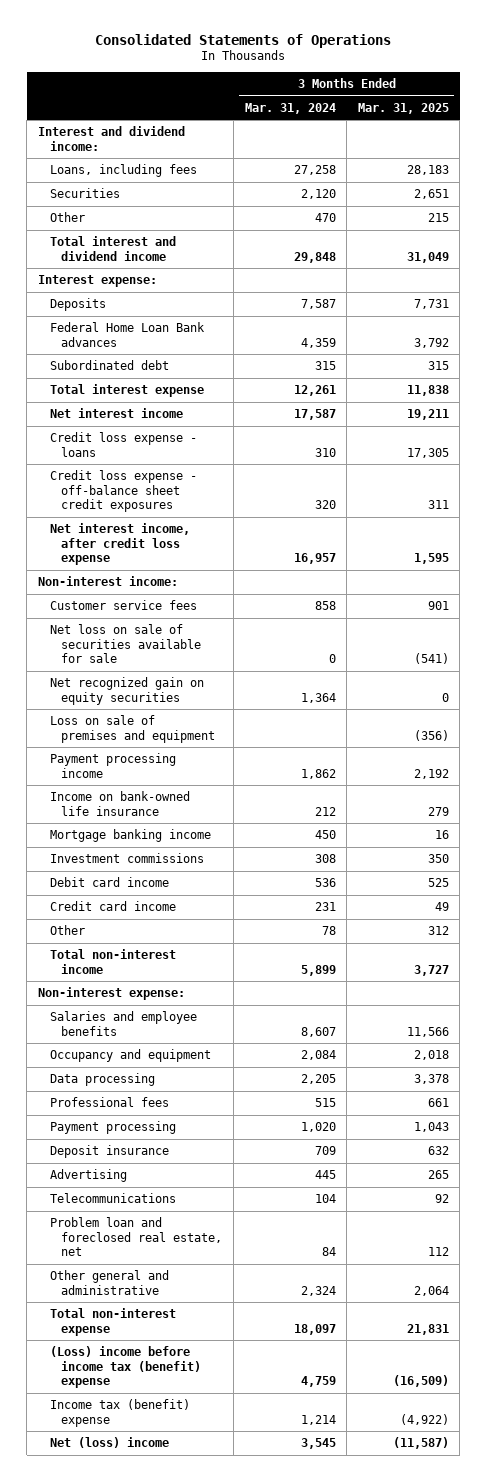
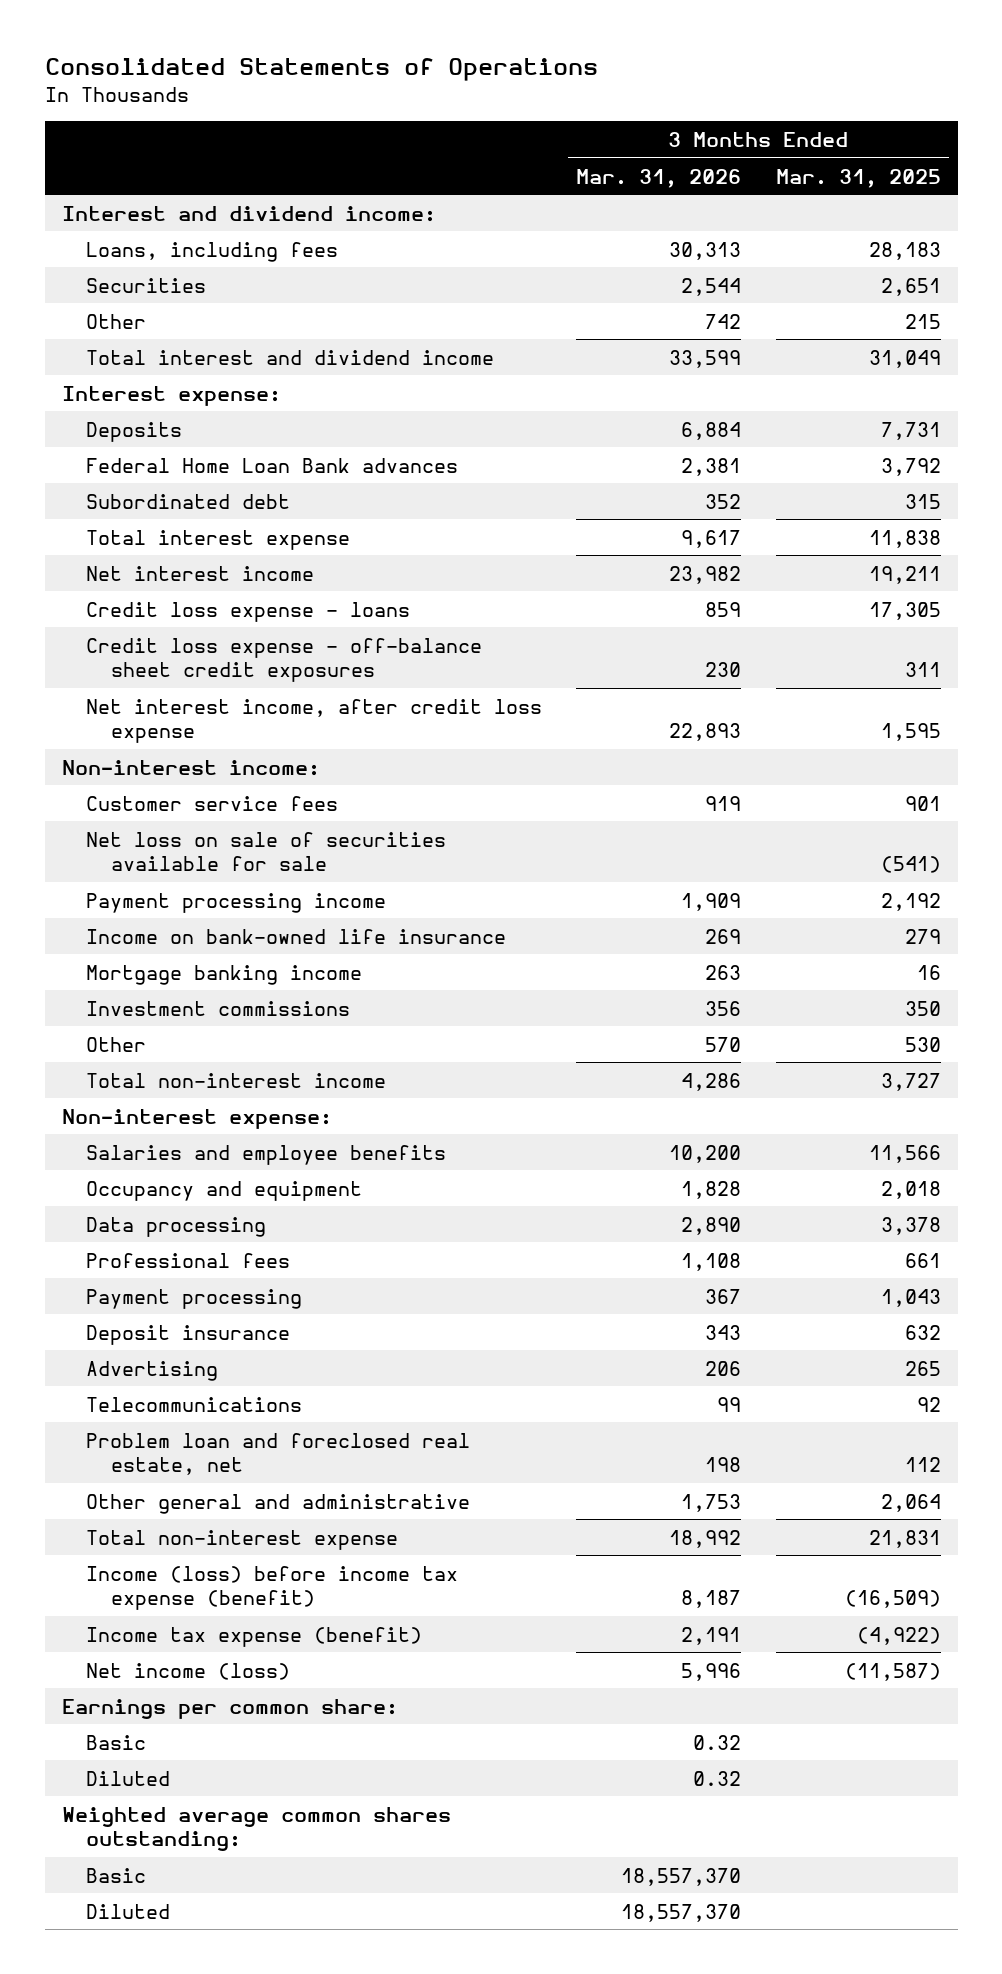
[244,102,336,114] Mar. 31, 2024 -> none
none -> [576,168,742,188] Mar. 31, 2026
[49,677,204,705] Net recognized gain on equity securities -> none
[49,715,216,743] Loss on sale of premises and equipment -> none
[49,877,169,888] Debit card income -> none
[49,901,176,912] Credit card income -> none
[427,926,449,936] 312 -> [904,1036,941,1052] 530
[49,1346,202,1389] (Loss) income before income tax (benefit) expense -> [86,1565,459,1611] Income (loss) before income tax expense (benefit)
[49,1399,190,1427] Income tax (benefit) expense -> [86,1626,423,1647] Income tax expense (benefit)
[49,1437,169,1449] Net (loss) income -> [86,1662,291,1680] Net income (loss)
none -> [61,1698,398,1719] Earnings per common share:
none -> [86,1734,147,1750] Basic
none -> [86,1770,171,1786] Diluted
none -> [61,1806,451,1852] Weighted average common shares outstanding:
none -> [86,1867,147,1883] Basic
none -> [86,1903,171,1919] Diluted

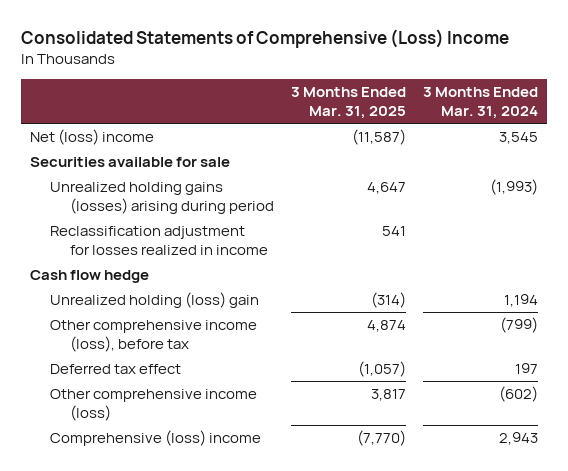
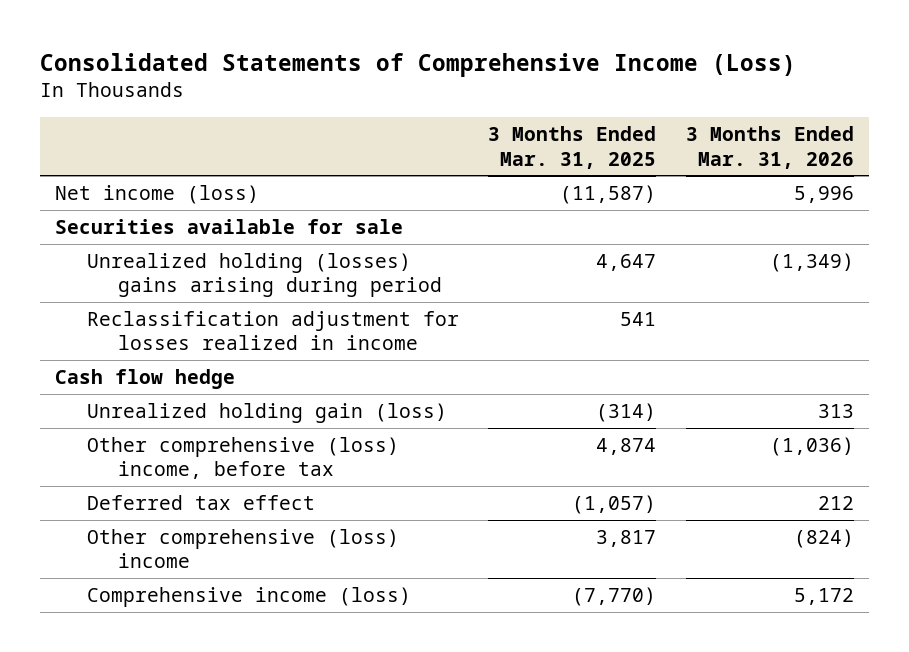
[21,29,510,49] Consolidated Statements of Comprehensive (Loss) Income -> [40,52,797,77] Consolidated Statements of Comprehensive Income (Loss)
[423,87,539,120] 3 Months Ended Mar. 31, 2024 -> none
none -> [685,126,854,169] 3 Months Ended Mar. 31, 2026
[29,128,154,145] Net (loss) income -> [55,184,260,204] Net income (loss)
[49,181,274,214] Unrealized holding gains (losses) arising during period -> [86,252,443,298] Unrealized holding (losses) gains arising during period
[49,291,259,308] Unrealized holding (loss) gain -> [86,402,447,423] Unrealized holding gain (loss)
[49,319,257,352] Other comprehensive income (loss), before tax -> [86,436,399,480] Other comprehensive (loss) income, before tax
[49,388,257,421] Other comprehensive income (loss) -> [86,528,399,569] Other comprehensive (loss) income
[49,429,261,446] Comprehensive (loss) income -> [86,586,411,607] Comprehensive income (loss)

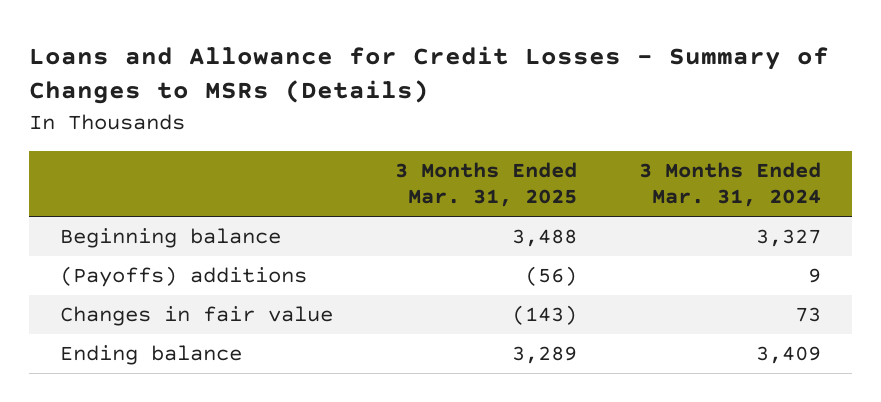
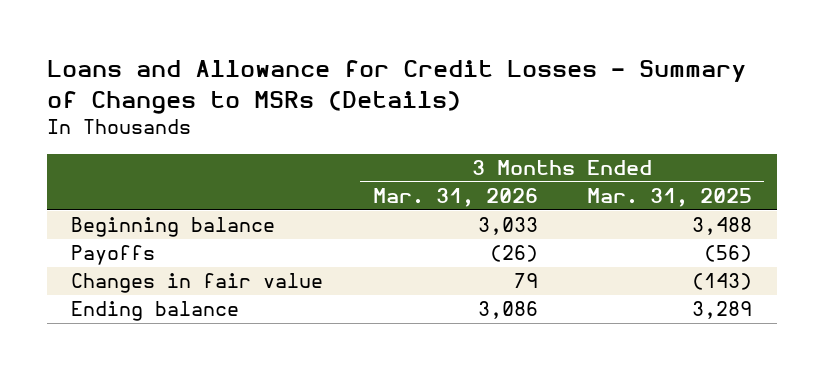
[639,162,822,208] 3 Months Ended Mar. 31, 2024 -> none
none -> [372,188,538,208] Mar. 31, 2026
[59,266,307,288] (Payoffs) additions -> [71,245,156,266] Payoffs

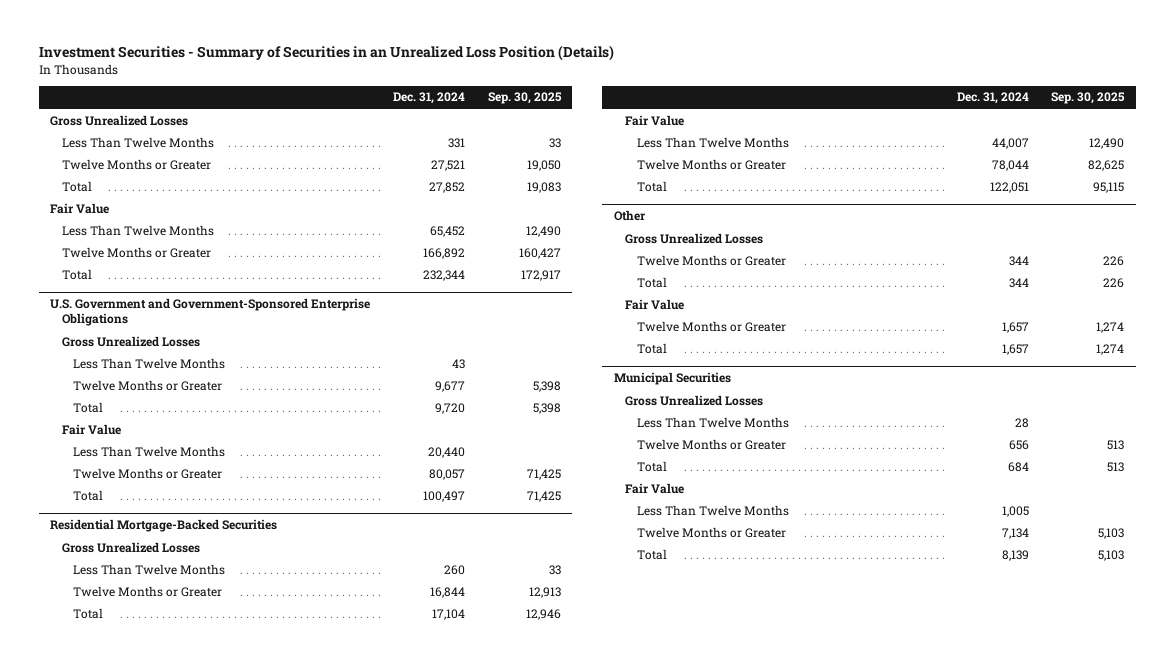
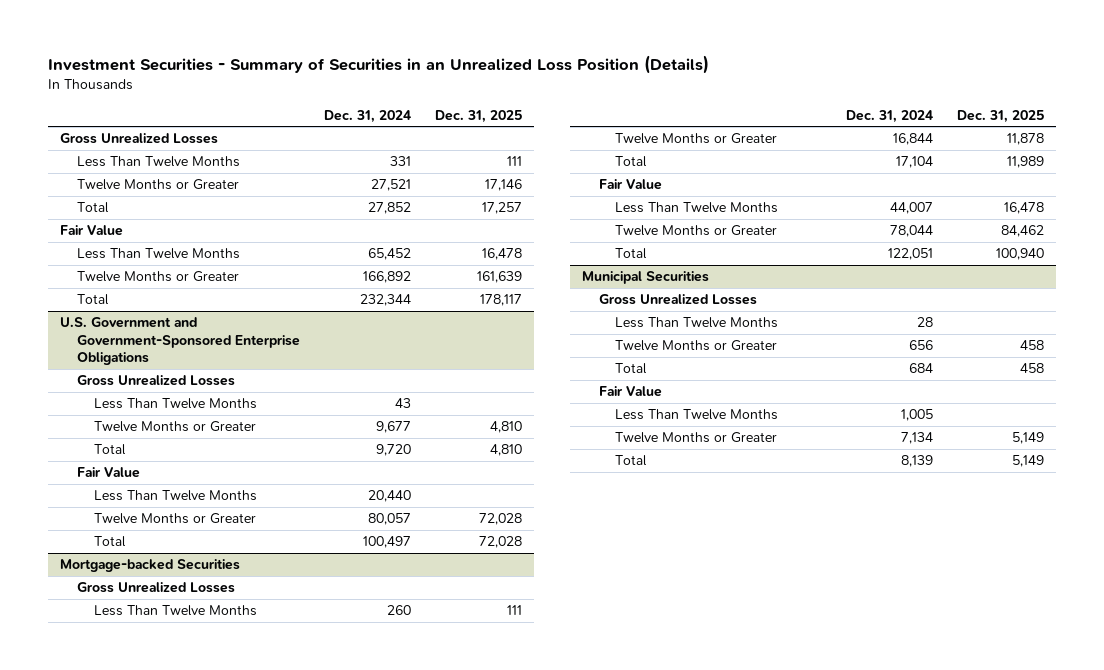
[487,92,562,105] Sep. 30, 2025 -> none
none -> [435,109,523,123] Dec. 31, 2025
[50,519,278,533] Residential Mortgage-Backed Securities -> [60,559,241,573] Mortgage-backed Securities
[613,210,646,222] Other -> none
[625,232,764,244] Gross Unrealized Losses -> none
[636,254,786,266] Twelve Months or Greater -> none
[636,276,667,288] Total -> none
[625,298,685,310] Fair Value -> none
[636,320,786,332] Twelve Months or Greater -> none
[636,342,667,354] Total -> none

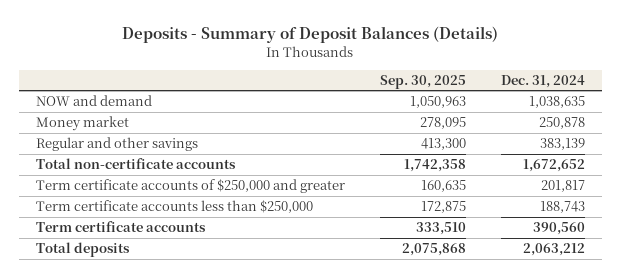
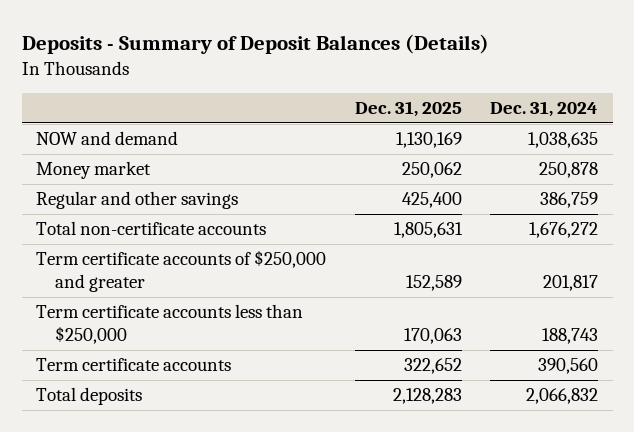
[379,74,466,89] Sep. 30, 2025 -> none
none -> [354,101,462,118] Dec. 31, 2025
[539,138,585,151] 383,139 -> [540,192,599,209] 386,759
[522,159,585,173] 1,672,652 -> [529,222,599,239] 1,676,272
[522,243,585,257] 2,063,212 -> [526,388,599,405] 2,066,832

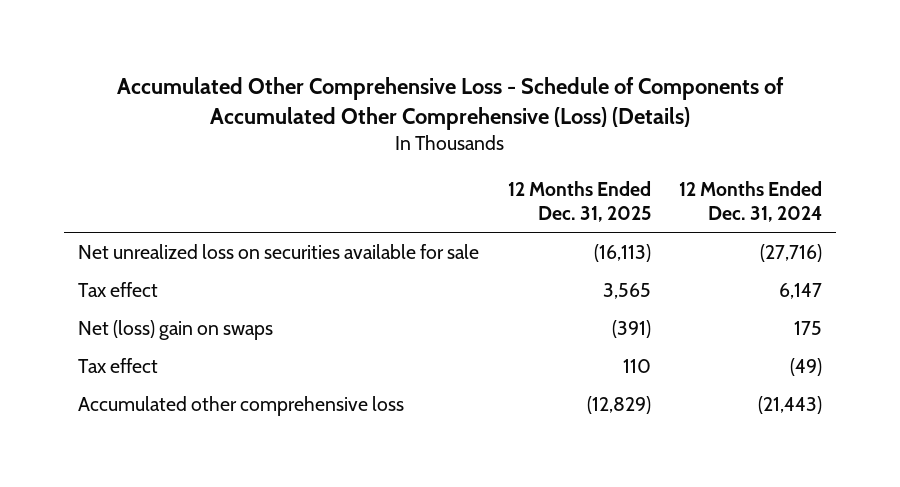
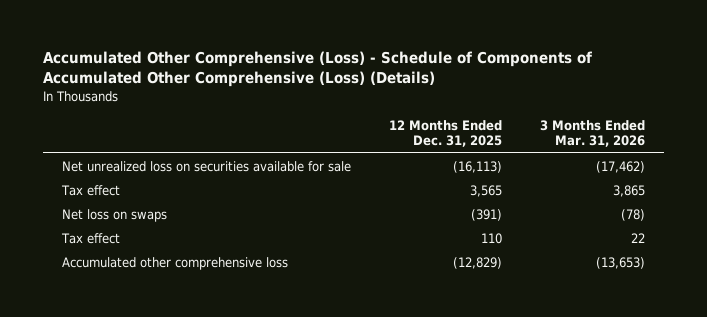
[117,77,785,131] Accumulated Other Comprehensive Loss - Schedule of Components of Accumulated Other Comprehensive (Loss) (Details) -> [43,51,593,88] Accumulated Other Comprehensive (Loss) - Schedule of Components of Accumulated Other Comprehensive (Loss) (Details)
[679,180,823,223] 12 Months Ended Dec. 31, 2024 -> none
none -> [539,120,645,148] 3 Months Ended Mar. 31, 2026
[78,319,274,340] Net (loss) gain on swaps -> [62,208,168,222] Net loss on swaps

